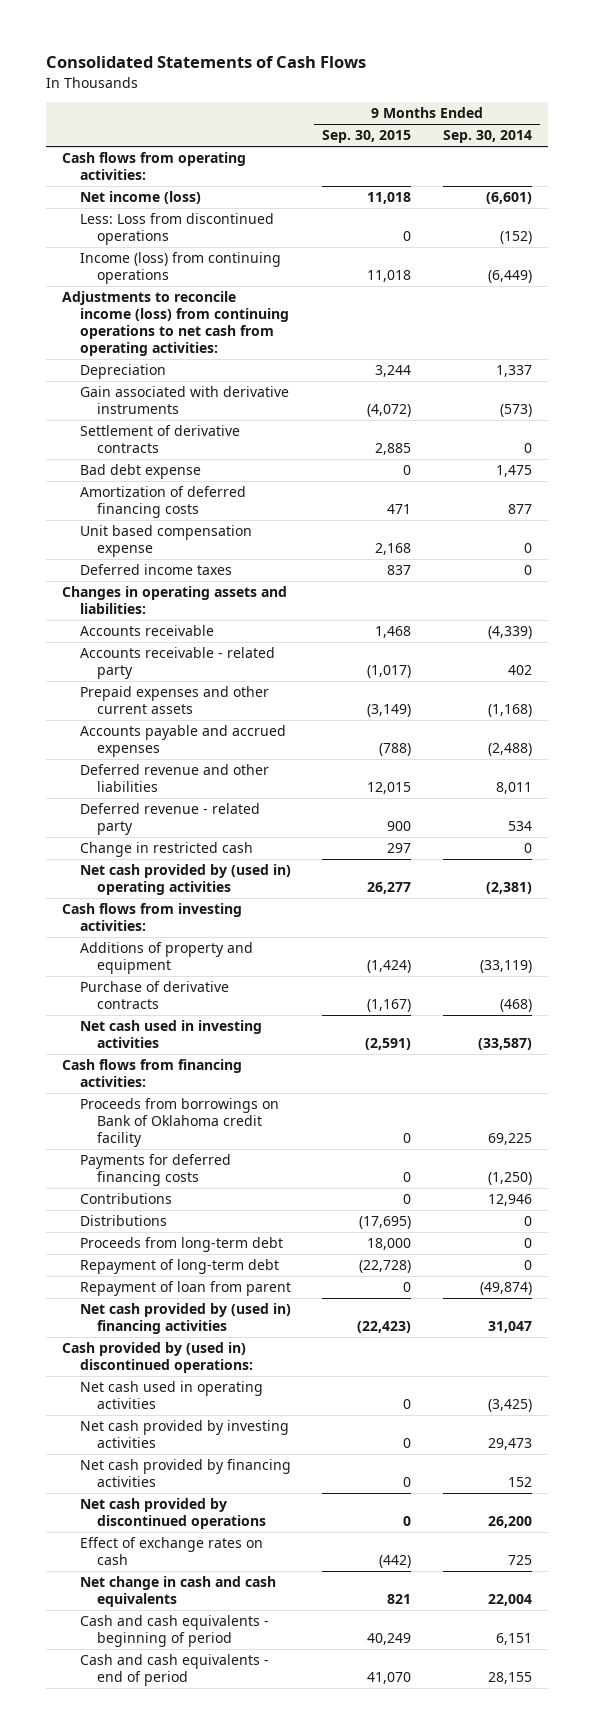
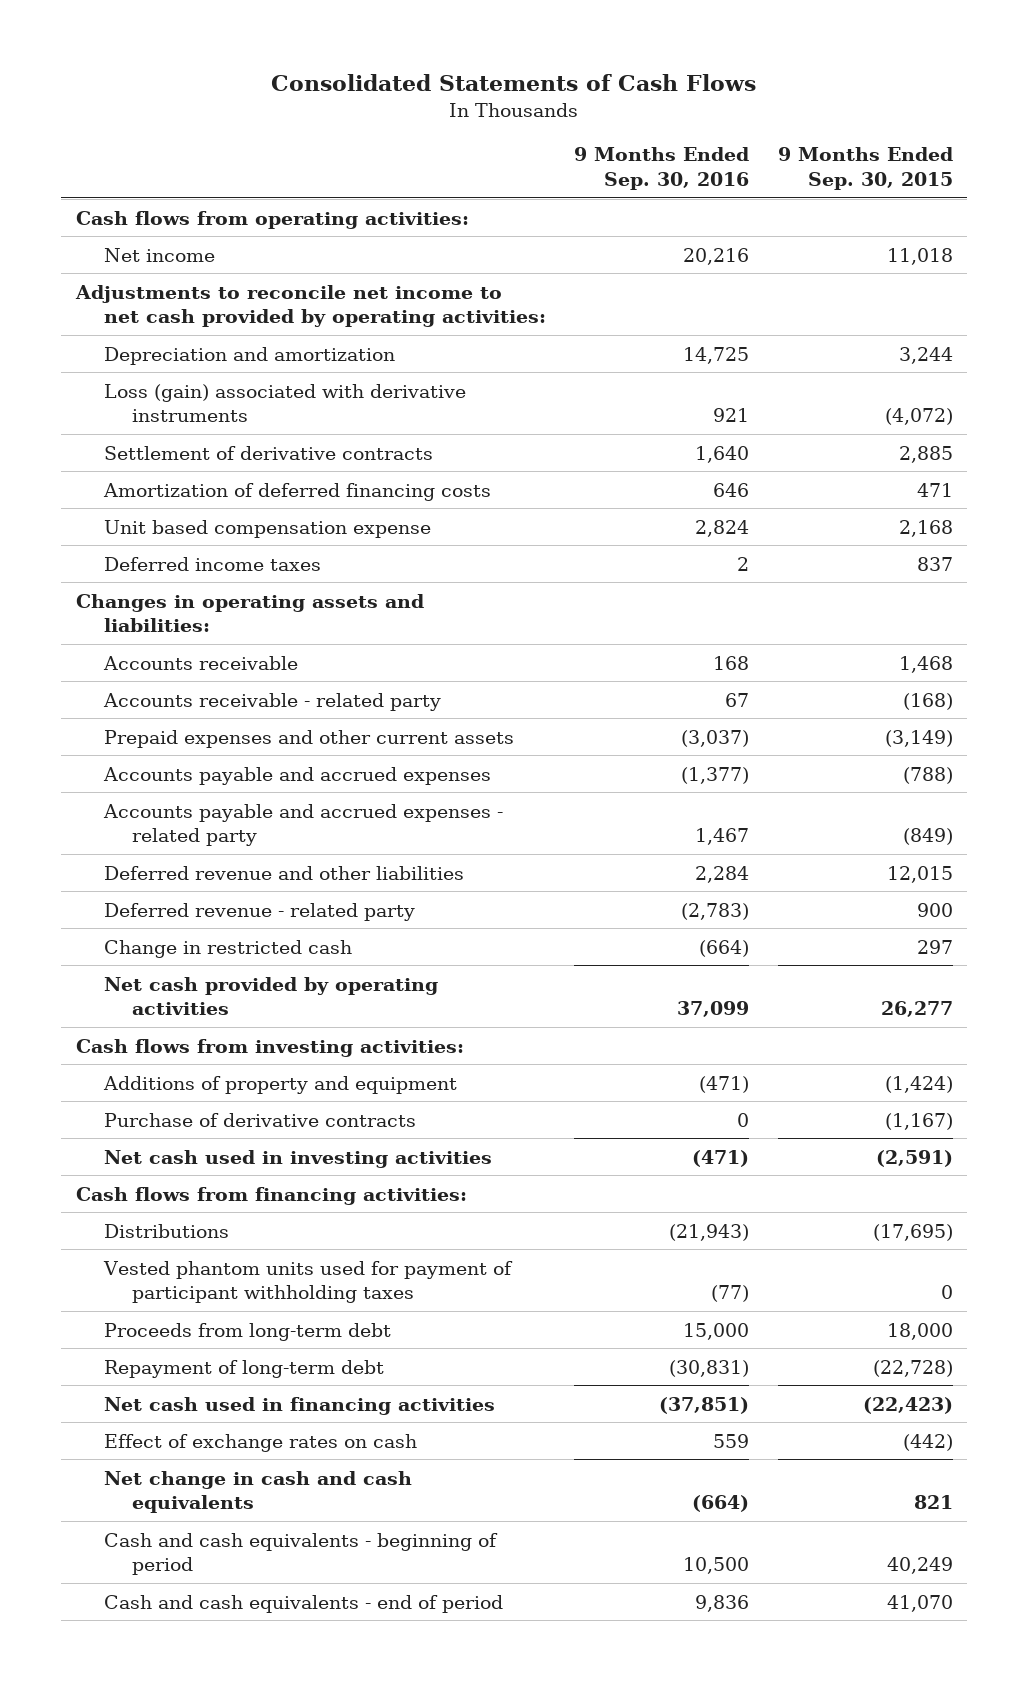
[442,130,532,144] Sep. 30, 2014 -> none
none -> [574,147,750,190] 9 Months Ended Sep. 30, 2016
[79,213,274,246] Less: Loss from discontinued operations -> none
[79,252,281,285] Income (loss) from continuing operations -> none
[79,191,201,205] Net income (loss) -> [103,247,215,262] Net income
[62,291,289,357] Adjustments to reconcile income (loss) from continuing operations to net cash from operating activities: -> [74,284,546,328] Adjustments to reconcile net income to net cash provided by operating activities:
[79,364,166,380] Depreciation -> [103,346,395,365] Depreciation and amortization
[79,386,289,415] Gain associated with derivative instruments -> [103,383,466,423] Loss (gain) associated with derivative instruments
[79,464,201,480] Bad debt expense -> none
[367,665,412,679] (1,017) -> [903,692,954,710] (168)
none -> [102,803,503,847] Accounts payable and accrued expenses - related party
[79,864,291,896] Net cash provided by (used in) operating activities -> [103,976,438,1016] Net cash provided by operating activities
[79,1098,279,1148] Proceeds from borrowings on Bank of Oklahoma credit facility -> none
[79,1154,231,1187] Payments for deferred financing costs -> none
[79,1193,172,1205] Contributions -> none
none -> [102,1260,513,1304] Vested phantom units used for payment of participant withholding taxes
[79,1281,291,1297] Repayment of loan from parent -> none
[62,1342,253,1374] Cash provided by (used in) discontinued operations: -> none
[79,1381,263,1410] Net cash used in operating activities -> none
[79,1420,289,1449] Net cash provided by investing activities -> none
[79,1459,291,1488] Net cash provided by financing activities -> none
[79,1498,267,1530] Net cash provided by discontinued operations -> none
[79,1303,291,1335] Net cash provided by (used in) financing activities -> [103,1396,495,1415] Net cash used in financing activities

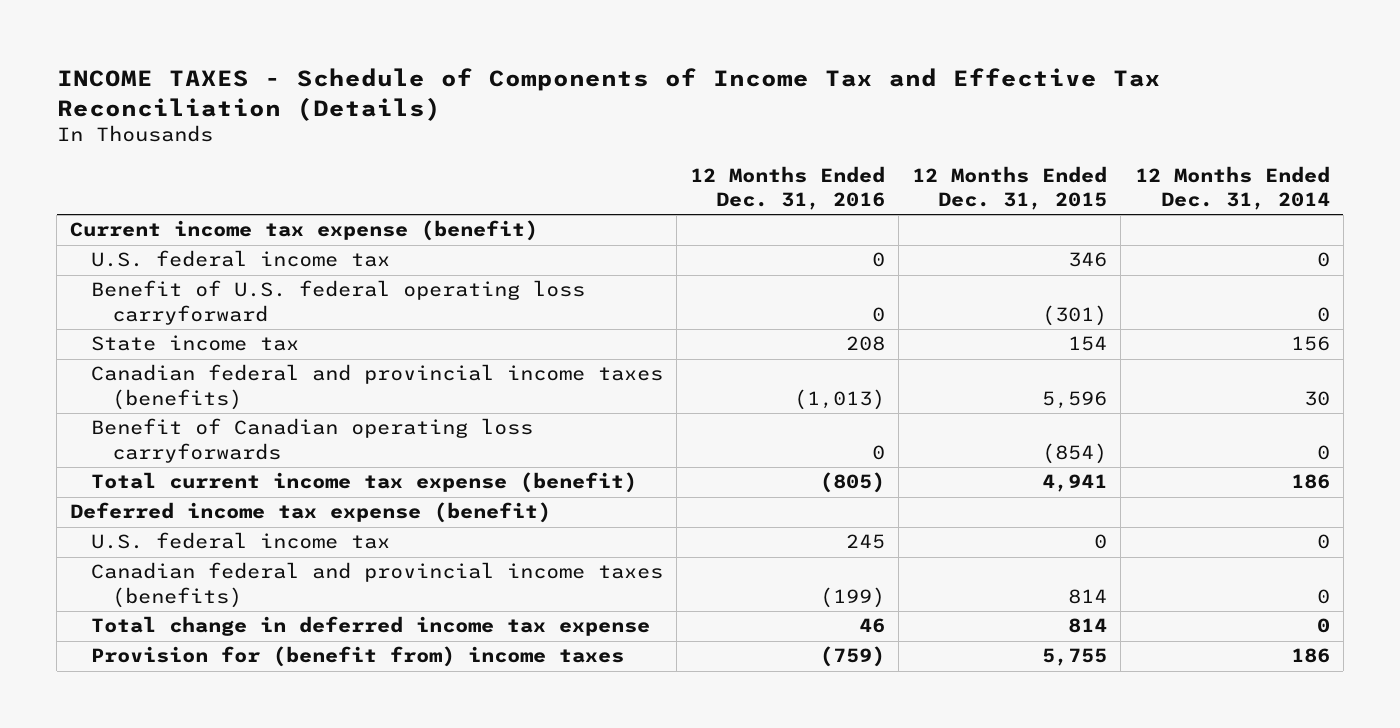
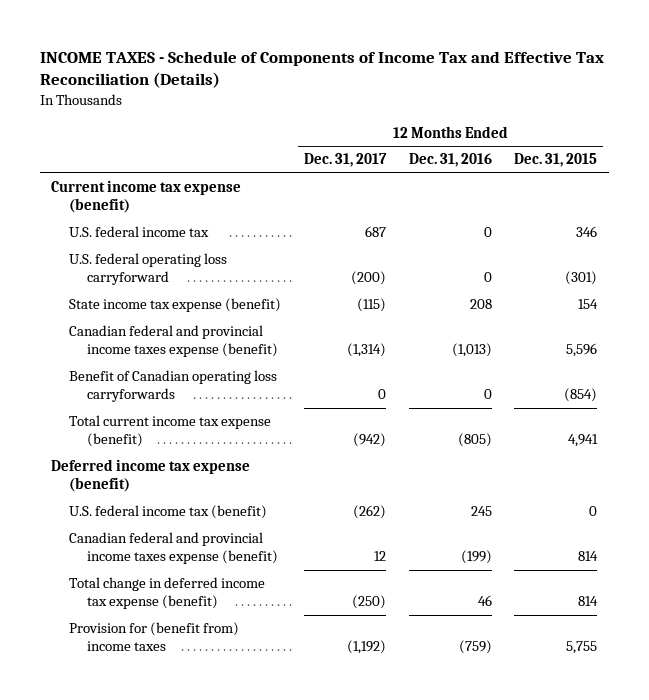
[1134,165,1330,210] 12 Months Ended Dec. 31, 2014 -> none
none -> [303,153,387,168] Dec. 31, 2017
[90,280,585,325] Benefit of U.S. federal operating loss carryforward -> [69,253,228,286] U.S. federal operating loss carryforward
[90,335,299,352] State income tax -> [69,298,282,313] State income tax expense (benefit)
[90,364,663,410] Canadian federal and provincial income taxes (benefits) -> [69,325,278,358] Canadian federal and provincial income taxes expense (benefit)
[90,532,390,550] U.S. federal income tax -> [69,505,268,520] U.S. federal income tax (benefit)
[90,562,663,608] Canadian federal and provincial income taxes (benefits) -> [69,532,278,565] Canadian federal and provincial income taxes expense (benefit)
[90,616,650,637] Total change in deferred income tax expense -> [69,577,266,610] Total change in deferred income tax expense (benefit)

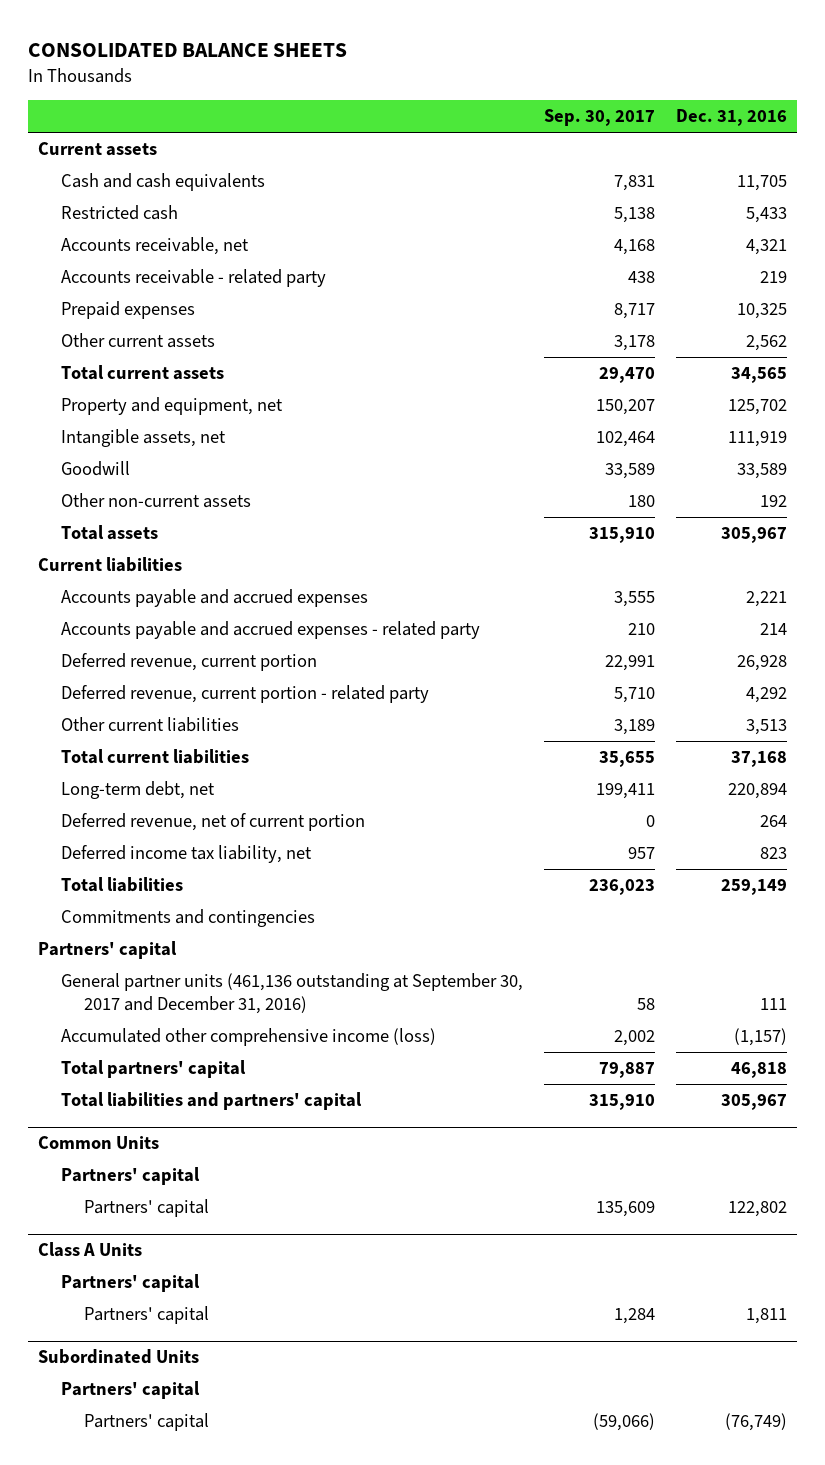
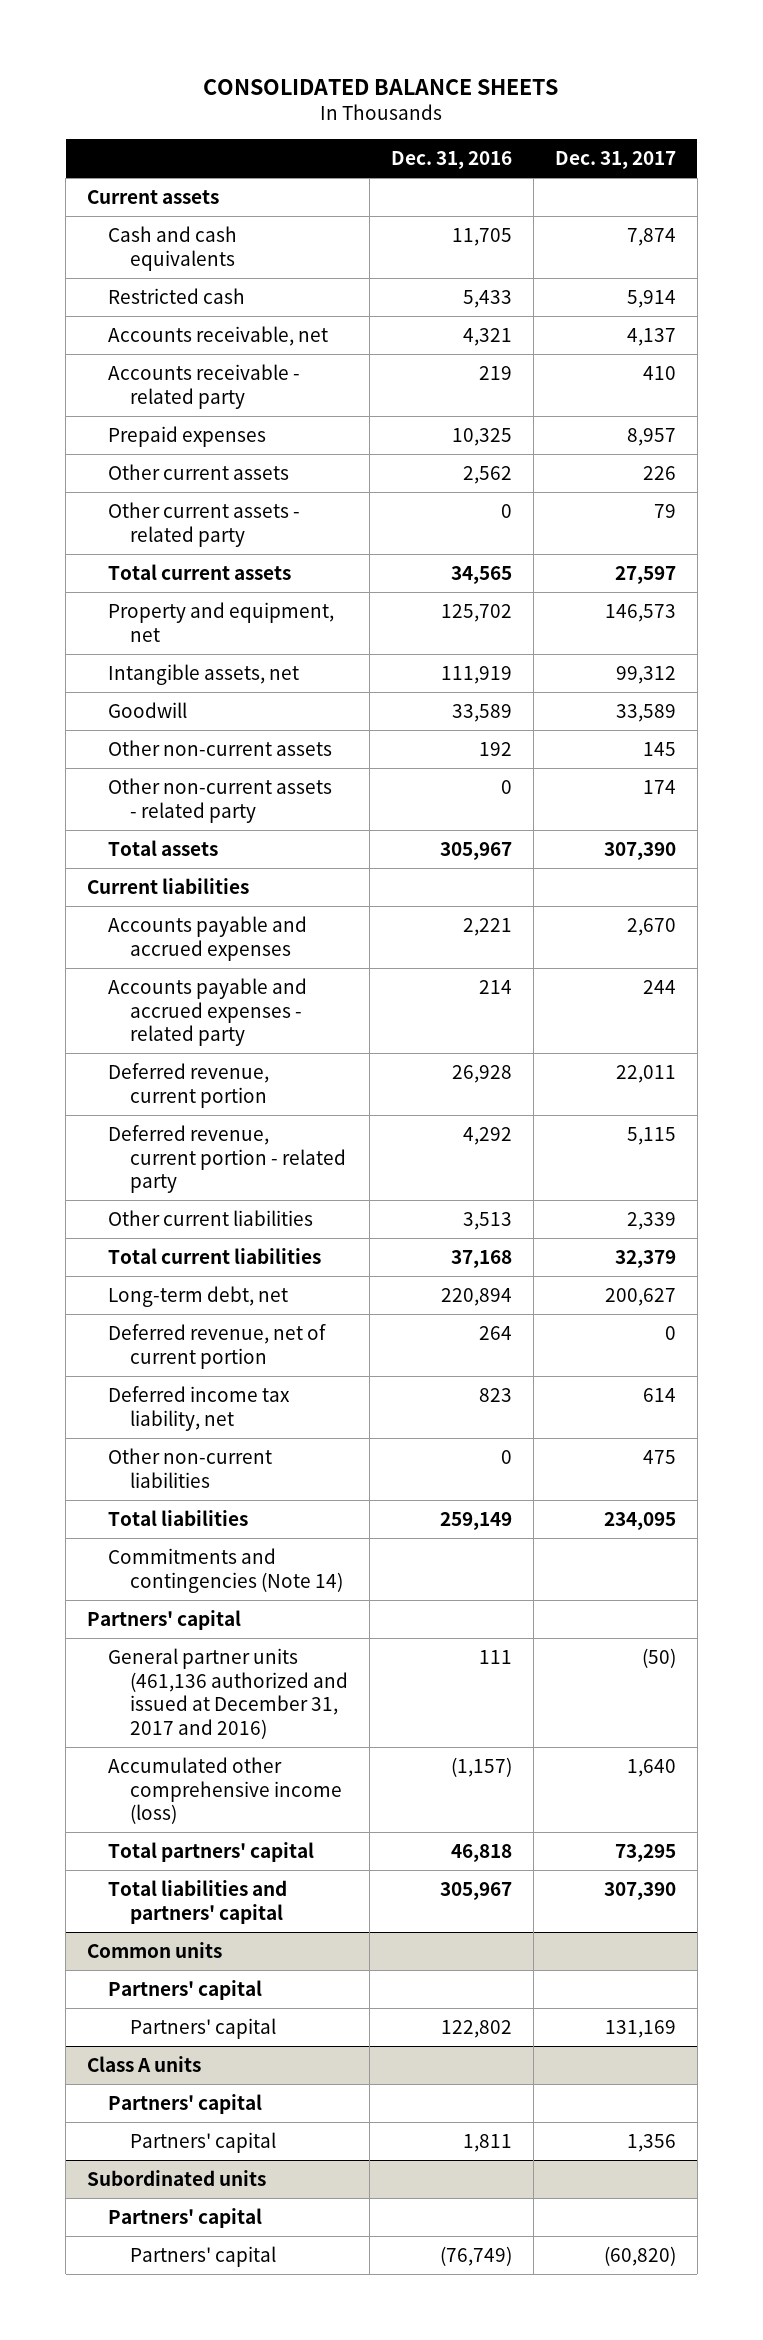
[543,109,655,127] Sep. 30, 2017 -> none
none -> [554,151,676,170] Dec. 31, 2017
none -> [108,501,301,547] Other current assets - related party
none -> [108,777,333,823] Other non-current assets - related party
none -> [108,1447,273,1488] Other non-current liabilities
[61,909,316,928] Commitments and contingencies -> [108,1547,343,1593] Commitments and contingencies (Note 14)
[61,973,524,1014] General partner units (461,136 outstanding at September 30, 2017 and December 31, 2016) -> [108,1647,348,1739] General partner units (461,136 authorized and issued at December 31, 2017 and 2016)
[38,1136,160,1150] Common Units -> [86,1941,222,1958] Common units
[38,1242,143,1258] Class A Units -> [86,2055,201,2072] Class A units
[38,1349,200,1365] Subordinated Units -> [86,2169,266,2186] Subordinated units

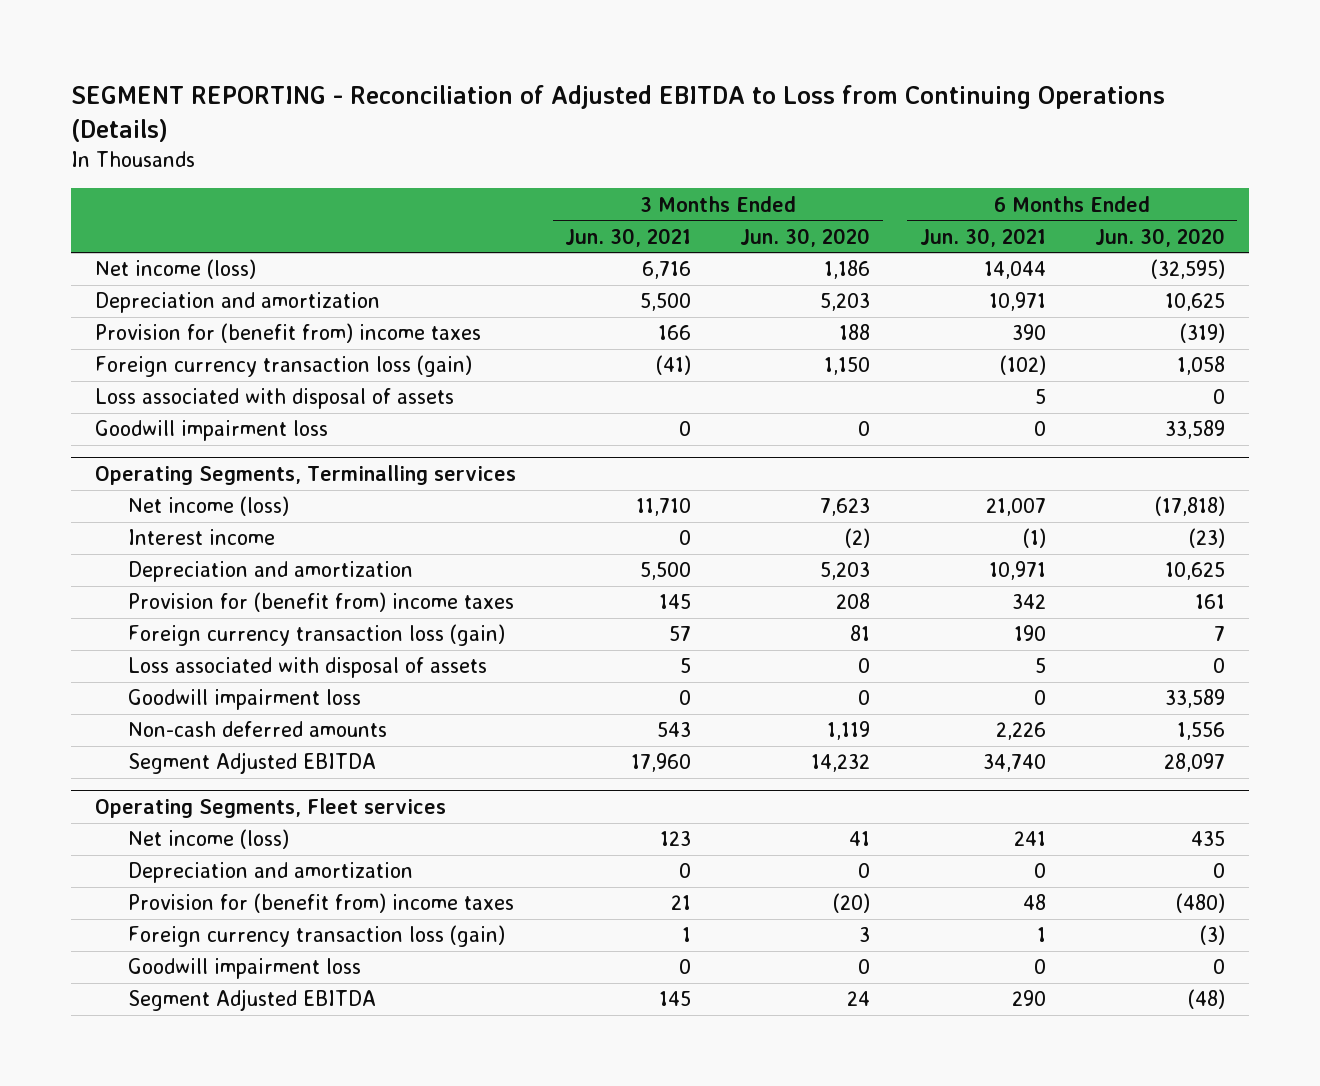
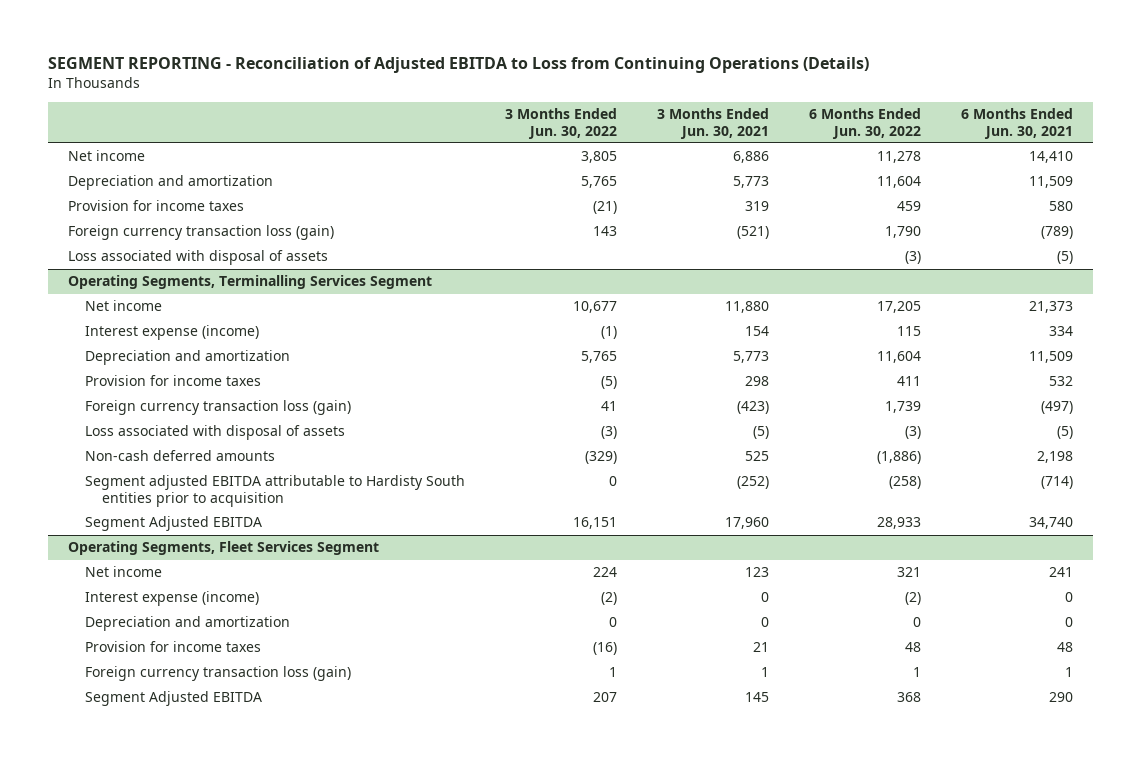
[740,227,871,247] Jun. 30, 2020 -> none
[1094,227,1225,247] Jun. 30, 2020 -> none
none -> [505,108,618,139] 3 Months Ended Jun. 30, 2022
none -> [809,108,922,139] 6 Months Ended Jun. 30, 2022
[95,420,329,442] Goodwill impairment loss -> none
[127,689,361,711] Goodwill impairment loss -> none
[95,259,257,280] Net income (loss) -> [68,150,146,162] Net income
[642,261,692,280] 6,716 -> [733,151,770,164] 6,886
[983,261,1046,280] 14,044 -> [1029,151,1074,164] 14,410
[640,293,692,312] 5,500 -> [733,176,770,189] 5,773
[988,292,1046,312] 10,971 -> [1029,176,1074,189] 11,509
[95,323,482,344] Provision for (benefit from) income taxes -> [68,200,245,212] Provision for income taxes
[658,325,692,341] 166 -> [745,201,770,212] 319
[1011,324,1046,341] 390 -> [1049,201,1074,212] 580
[656,355,692,376] (41) -> [737,226,770,240] (521)
[999,355,1046,376] (102) -> [1041,226,1074,240] (789)
[1034,389,1046,405] 5 -> [1057,251,1074,265] (5)
[95,465,517,486] Operating Segments, Terminalling services -> [68,275,433,290] Operating Segments, Terminalling Services Segment
[127,496,289,517] Net income (loss) -> [84,300,162,312] Net income
[636,498,692,517] 11,710 -> [725,301,770,314] 11,880
[985,498,1046,517] 21,007 -> [1029,301,1074,314] 21,373
[127,529,275,546] Interest income -> [84,325,259,341] Interest expense (income)
[679,530,692,546] 0 -> [745,326,770,337] 154
[1022,528,1046,549] (1) -> [1049,326,1074,337] 334
[640,562,692,581] 5,500 -> [733,351,770,364] 5,773
[988,561,1046,581] 10,971 -> [1029,351,1074,364] 11,509
[127,592,514,613] Provision for (benefit from) income taxes -> [84,375,261,387] Provision for income taxes
[659,594,692,610] 145 -> [745,376,770,387] 298
[1011,594,1046,610] 342 -> [1049,376,1074,387] 532
[669,626,692,642] 57 -> [737,401,770,415] (423)
[1013,625,1046,642] 190 -> [1041,401,1074,415] (497)
[680,658,692,674] 5 -> [753,426,770,440] (5)
[1034,658,1046,674] 5 -> [1057,426,1074,440] (5)
[657,722,692,738] 543 -> [745,451,770,462] 525
[995,722,1046,741] 2,226 -> [1037,451,1074,464] 2,198
none -> [84,475,465,507] Segment adjusted EBITDA attributable to Hardisty South entities prior to acquisition
[95,798,447,819] Operating Segments, Fleet services -> [68,541,380,556] Operating Segments, Fleet Services Segment
[127,829,289,850] Net income (loss) -> [84,566,162,578] Net income
none -> [84,591,259,607] Interest expense (income)
[127,893,514,914] Provision for (benefit from) income taxes -> [84,641,261,653] Provision for income taxes
[127,958,361,980] Goodwill impairment loss -> none

